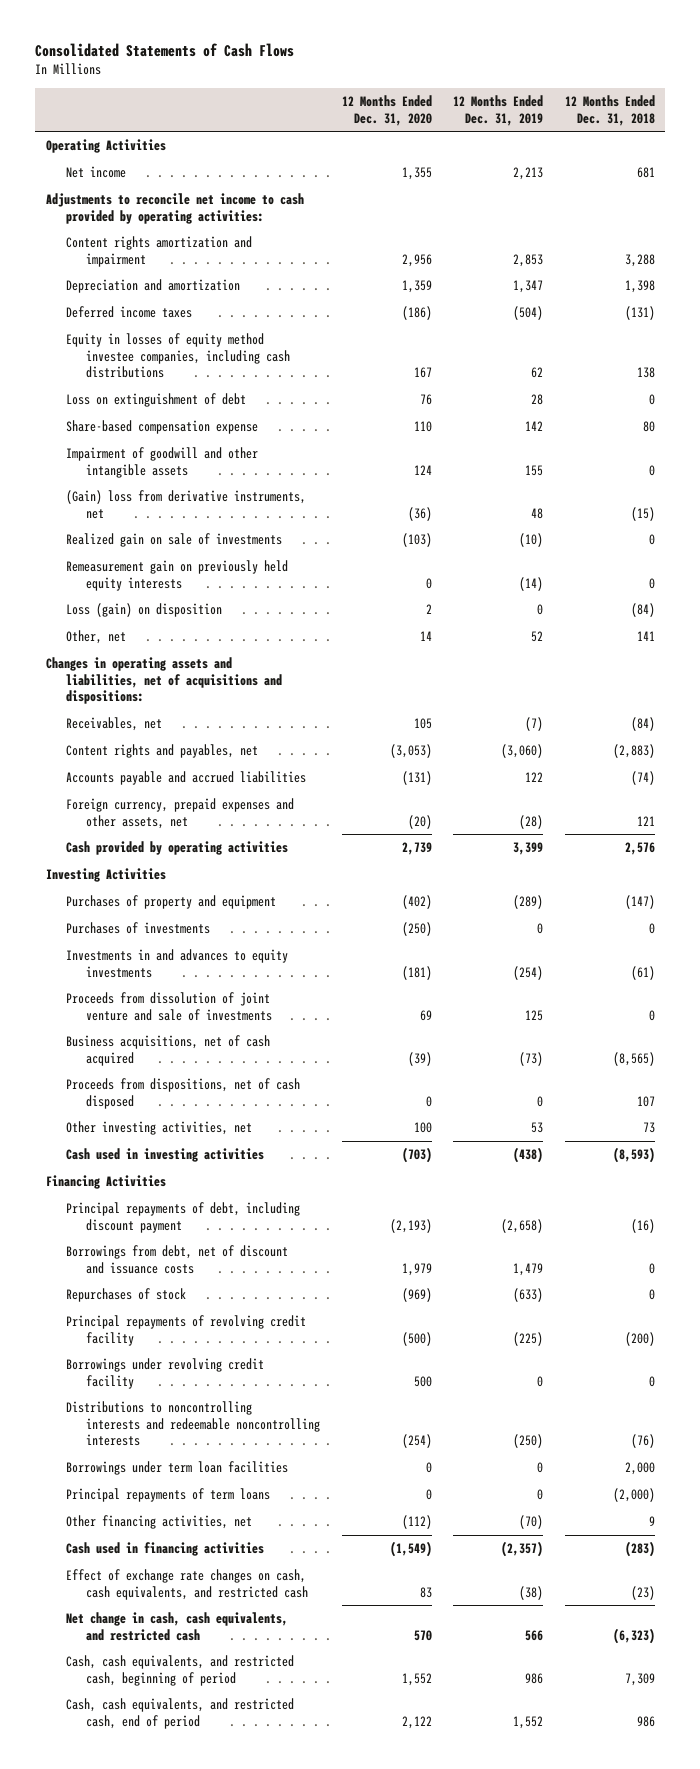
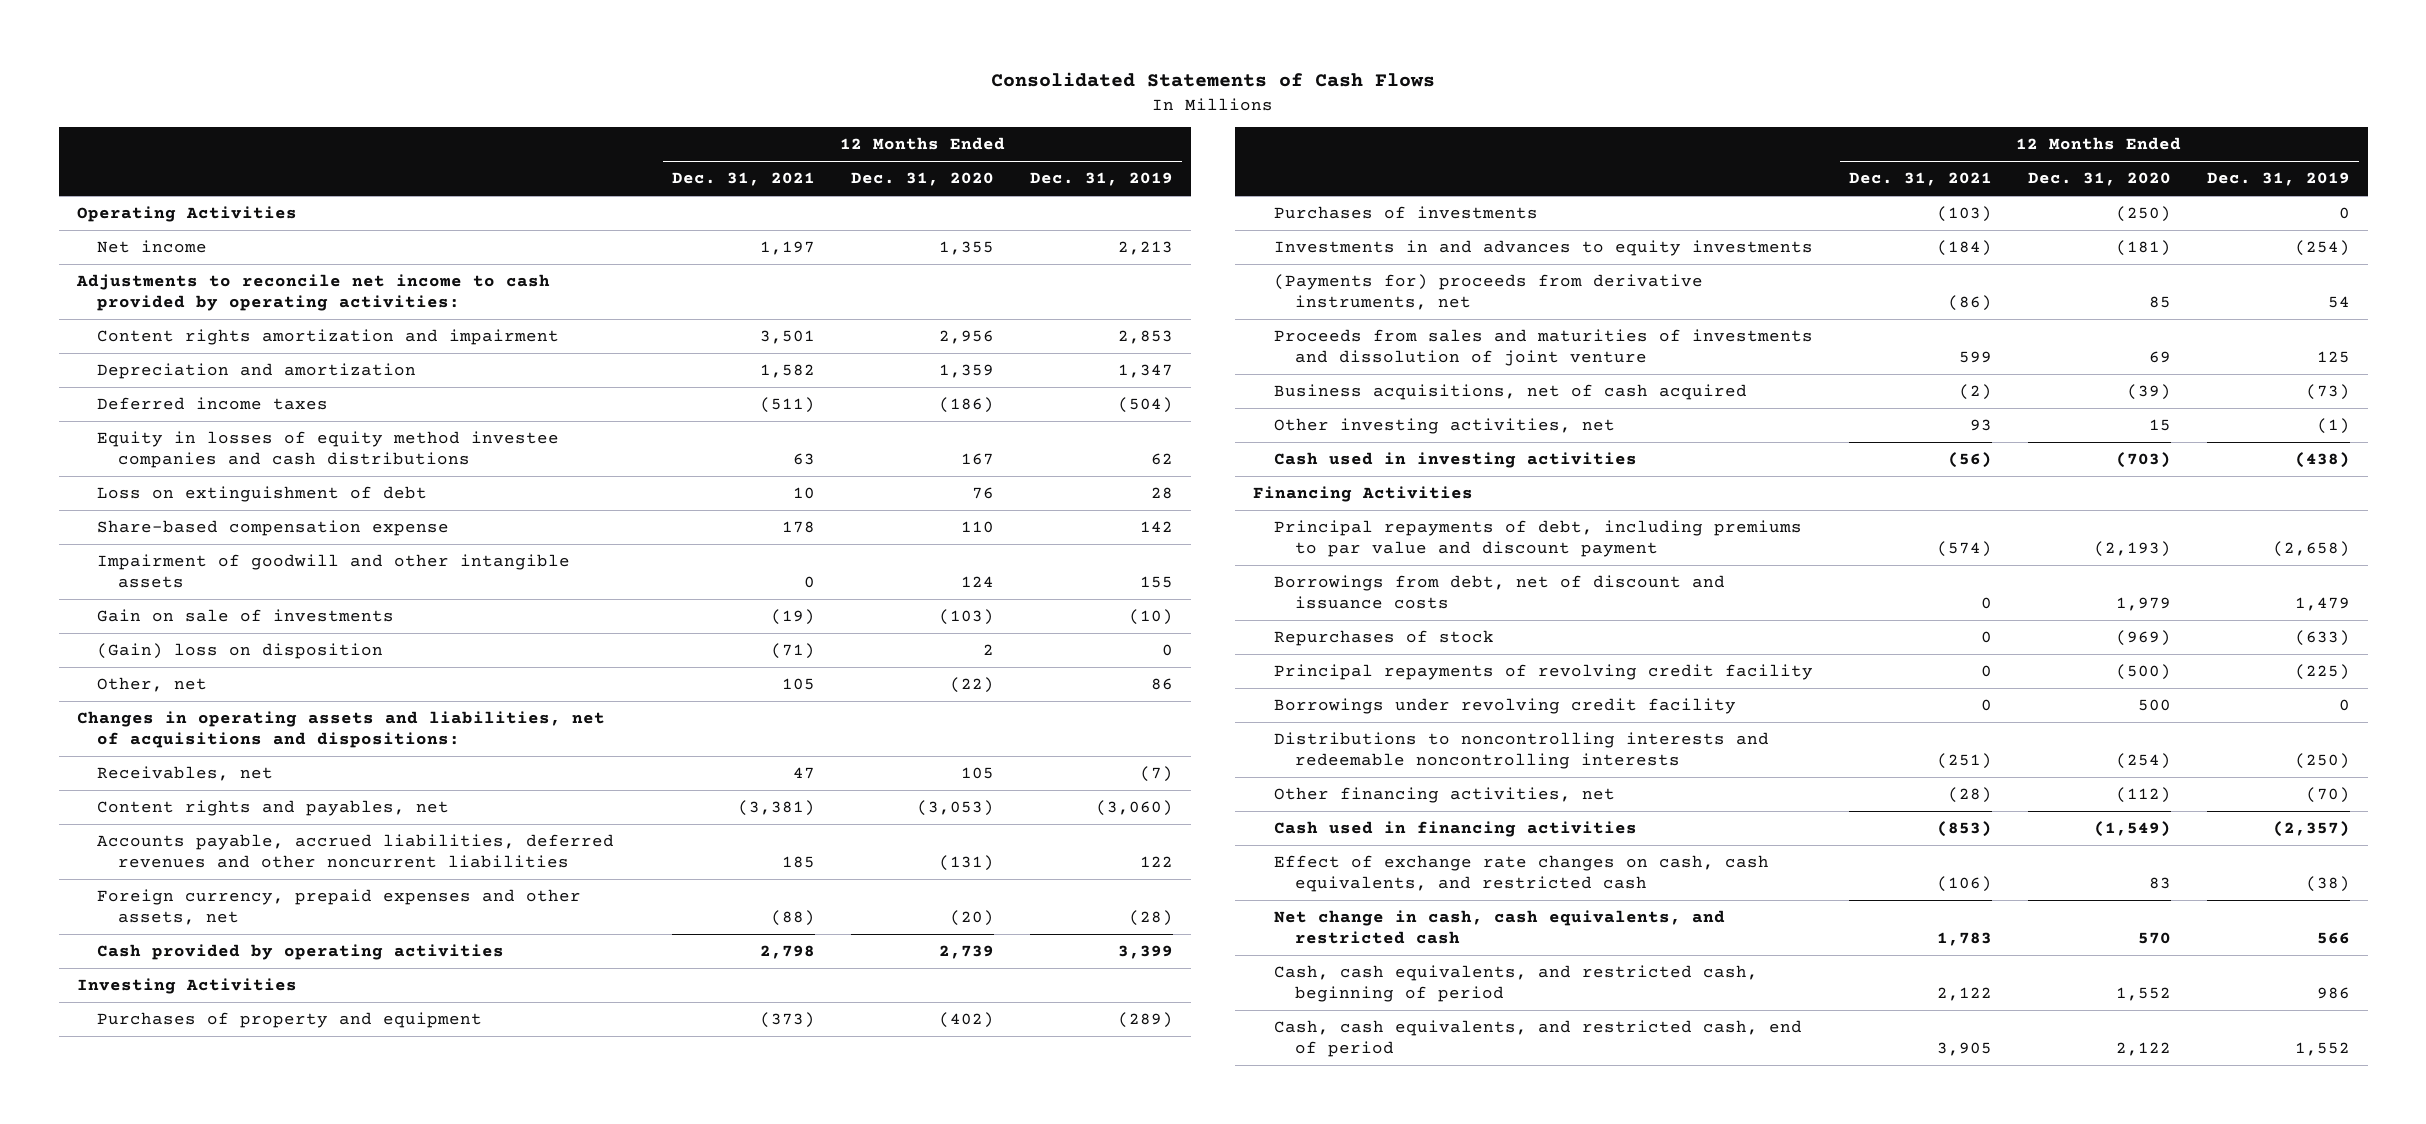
[564,94,655,126] 12 Months Ended Dec. 31, 2018 -> none
none -> [672,172,816,187] Dec. 31, 2021
[65,333,290,379] Equity in losses of equity method investee companies, including cash distributions -> [97,431,560,469] Equity in losses of equity method investee companies and cash distributions
[65,490,306,519] (Gain) loss from derivative instruments, net -> none
[65,560,288,591] Remeasurement gain on previously held equity interests -> none
[65,533,282,548] Realized gain on sale of investments -> [97,609,395,623] Gain on sale of investments
[65,603,222,618] Loss (gain) on disposition -> [97,643,384,660] (Gain) loss on disposition
[419,631,432,642] 14 -> [950,677,995,694] (22)
[531,631,544,643] 52 -> [1151,678,1174,691] 86
[65,771,306,786] Accounts payable and accrued liabilities -> [97,834,615,869] Accounts payable, accrued liabilities, deferred revenues and other noncurrent liabilities
none -> [1273,274,1703,311] (Payments for) proceeds from derivative instruments, net
[65,992,272,1021] Proceeds from dissolution of joint venture and sale of investments -> [1273,329,1813,367] Proceeds from sales and maturities of investments and dissolution of joint venture
[65,1078,300,1109] Proceeds from dispositions, net of cash disposed -> none
[413,1122,432,1134] 100 -> [2148,419,2171,432] 15
[531,1122,544,1134] 53 -> [2316,418,2350,435] (1)
[65,1202,300,1233] Principal repayments of debt, including discount payment -> [1273,520,1802,558] Principal repayments of debt, including premiums to par value and discount payment
[65,1461,288,1476] Borrowings under term loan facilities -> none
[65,1488,270,1503] Principal repayments of term loans -> none

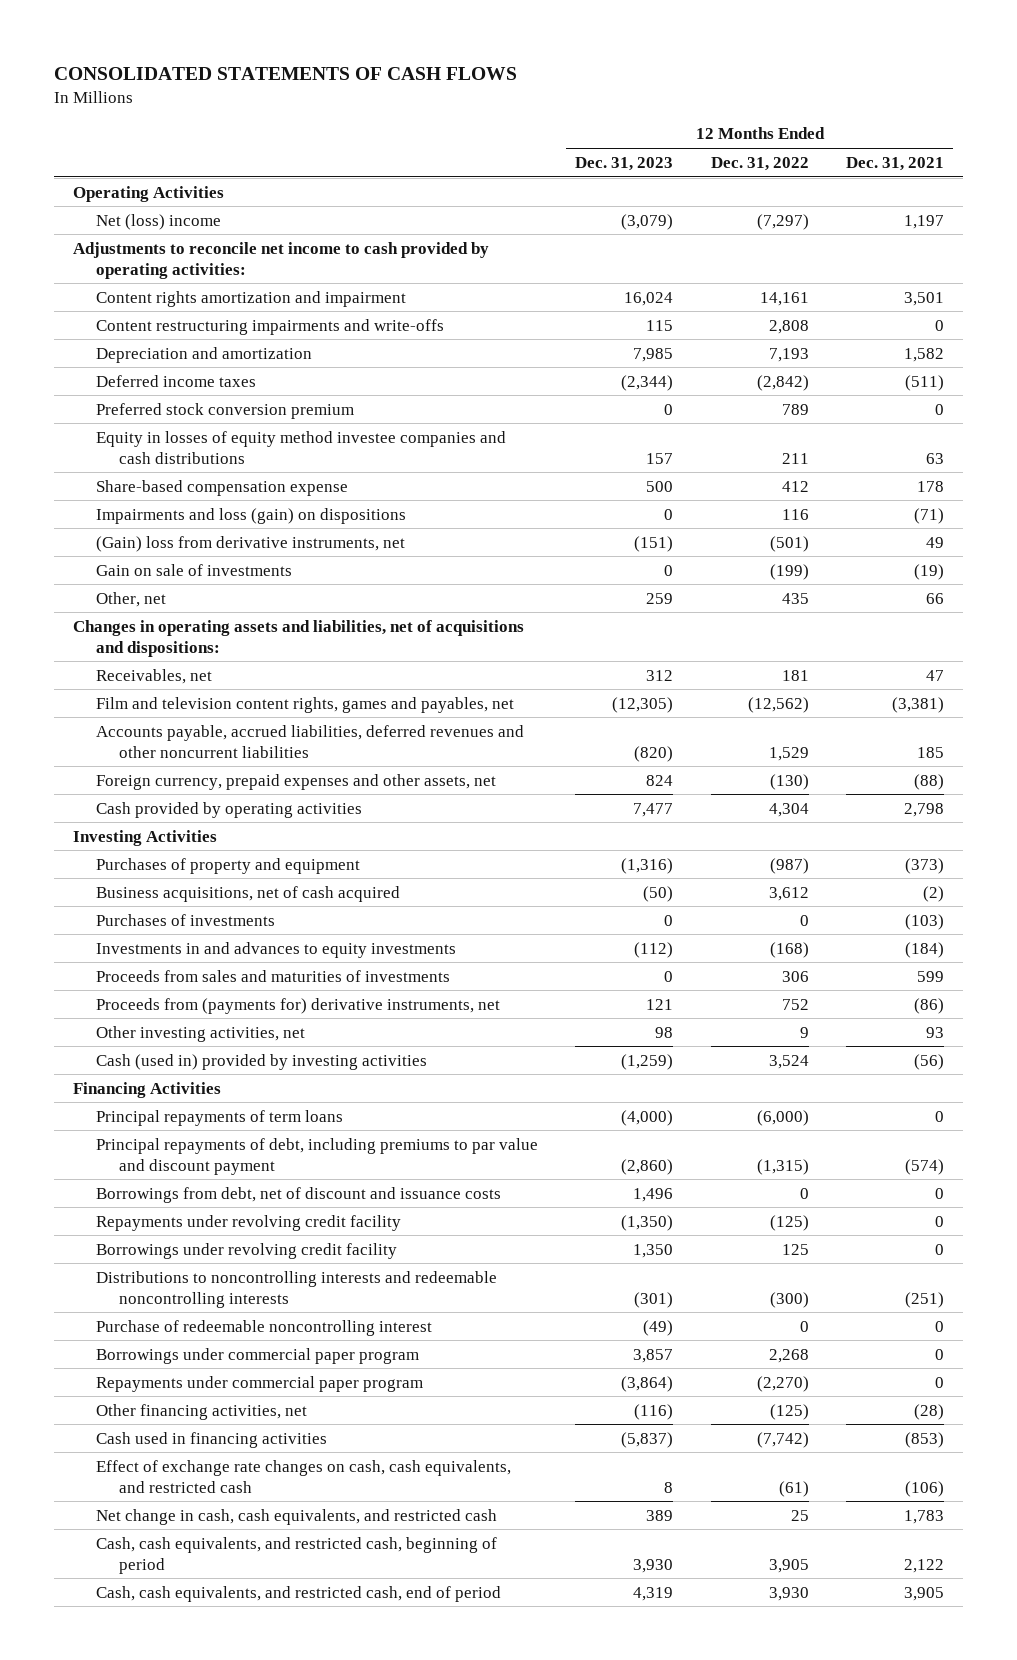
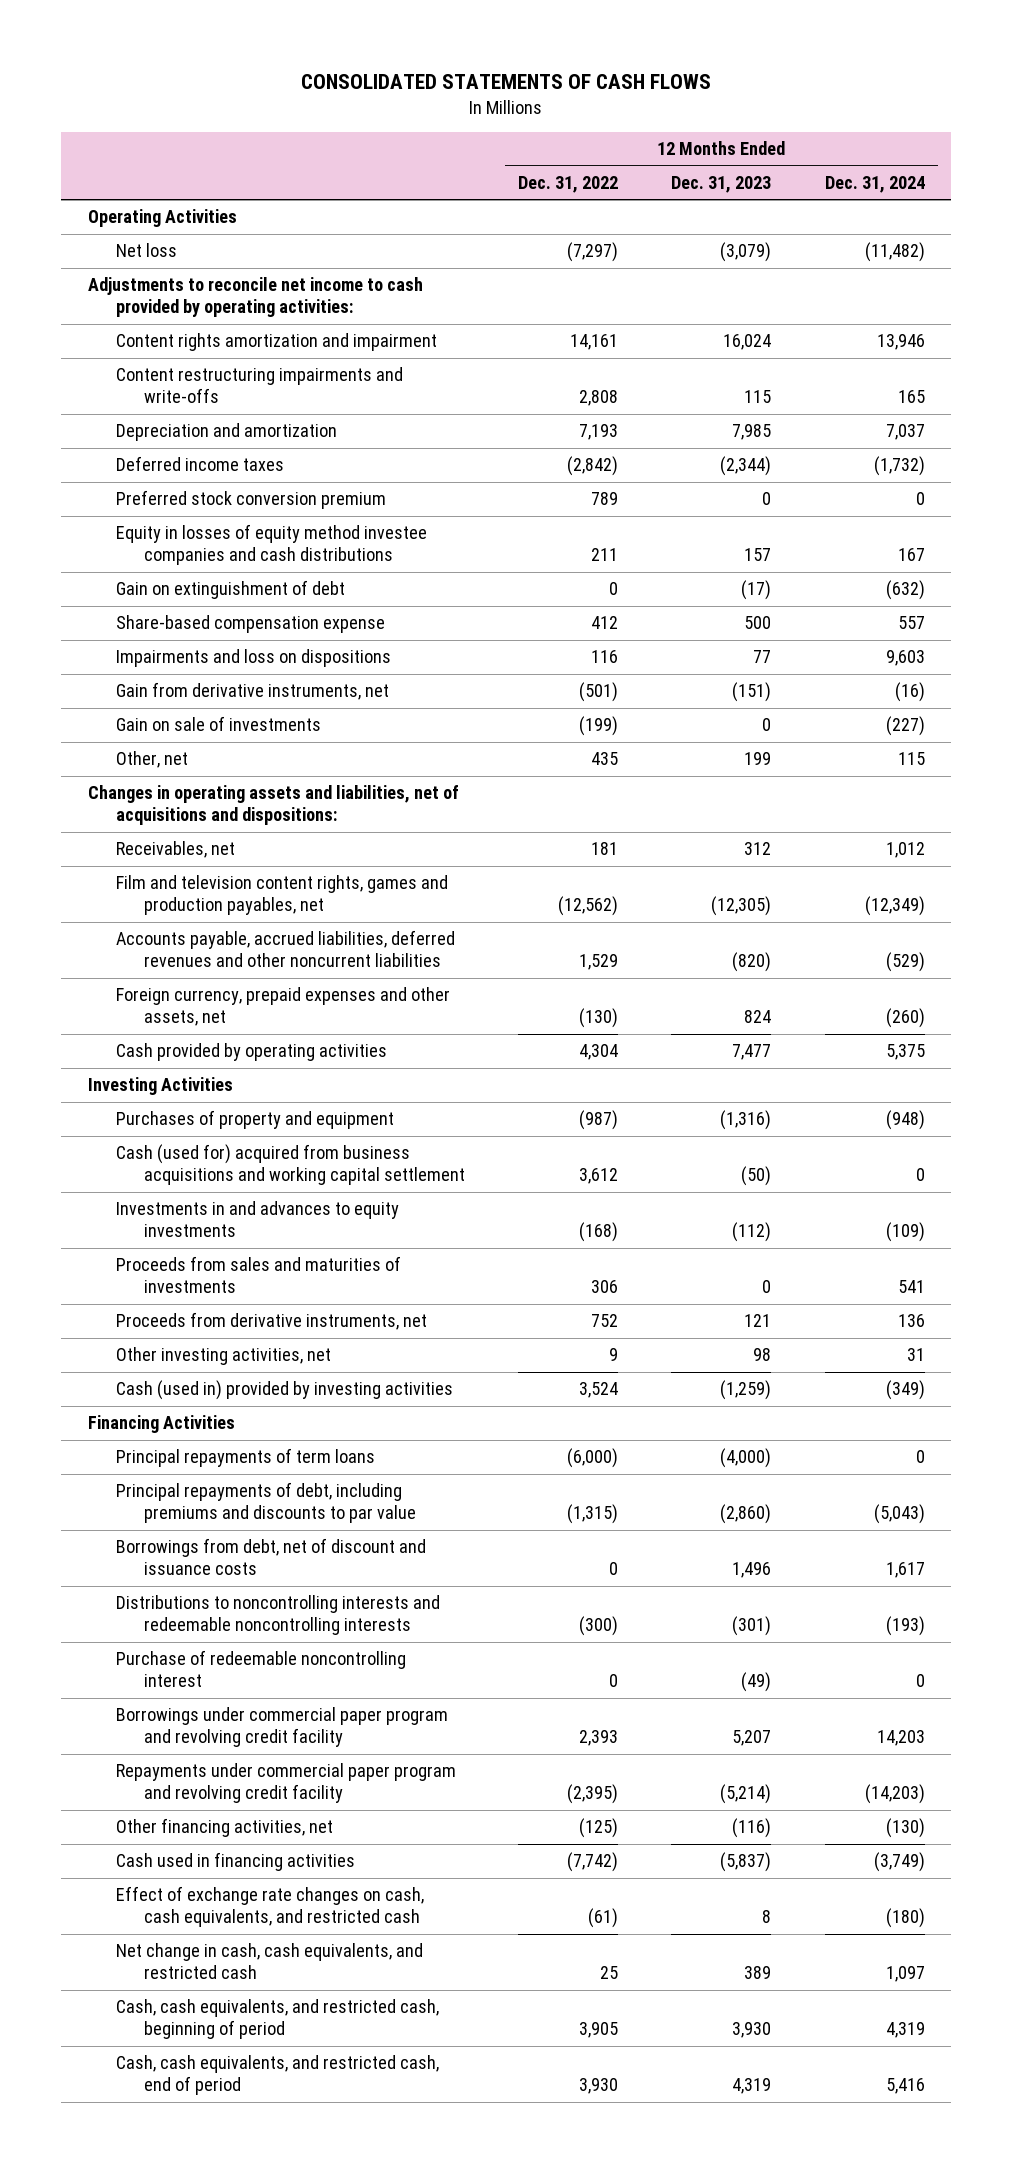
[846,156,945,171] Dec. 31, 2021 -> none
none -> [824,175,925,193] Dec. 31, 2024
[95,213,221,230] Net (loss) income -> [115,243,177,258] Net loss
none -> [115,580,345,600] Gain on extinguishment of debt
[95,507,406,524] Impairments and loss (gain) on dispositions -> [115,649,391,668] Impairments and loss on dispositions
[664,508,674,520] 0 -> [753,650,772,664] 77
[95,535,405,552] (Gain) loss from derivative instruments, net -> [115,682,389,701] Gain from derivative instruments, net
[646,592,674,604] 259 -> [744,752,772,766] 199
[95,696,514,713] Film and television content rights, games and payables, net -> [115,875,448,916] Film and television content rights, games and production payables, net
[95,913,275,926] Purchases of investments -> none
[95,885,400,902] Business acquisitions, net of cash acquired -> [115,1144,465,1186] Cash (used for) acquired from business acquisitions and working capital settlement
[95,997,500,1014] Proceeds from (payments for) derivative instruments, net -> [115,1312,427,1331] Proceeds from derivative instruments, net
[95,1137,538,1175] Principal repayments of debt, including premiums to par value and discount payment -> [115,1482,416,1524] Principal repayments of debt, including premiums and discounts to par value
[95,1214,401,1231] Repayments under revolving credit facility -> none
[95,1242,397,1259] Borrowings under revolving credit facility -> none
[95,1347,419,1364] Borrowings under commercial paper program -> [115,1707,448,1748] Borrowings under commercial paper program and revolving credit facility
[633,1348,674,1363] 3,857 -> [732,1730,772,1747] 5,207
[768,1348,809,1363] 2,268 -> [579,1730,619,1747] 2,393
[95,1375,423,1392] Repayments under commercial paper program -> [115,1763,456,1804] Repayments under commercial paper program and revolving credit facility
[621,1375,674,1392] (3,864) -> [720,1784,772,1805] (5,214)
[756,1375,809,1392] (2,270) -> [567,1784,619,1805] (2,395)

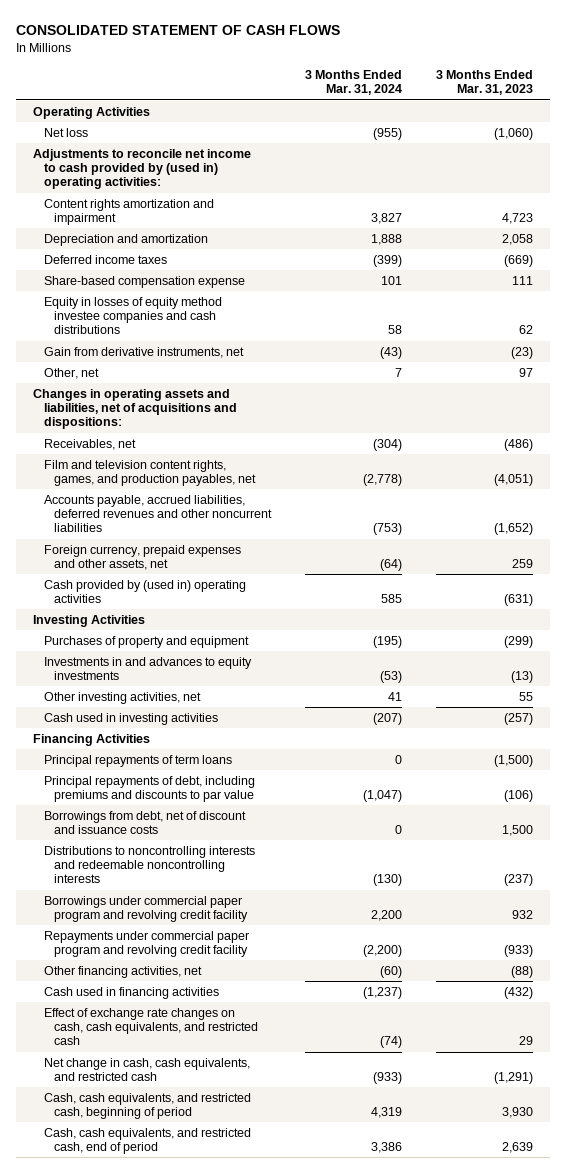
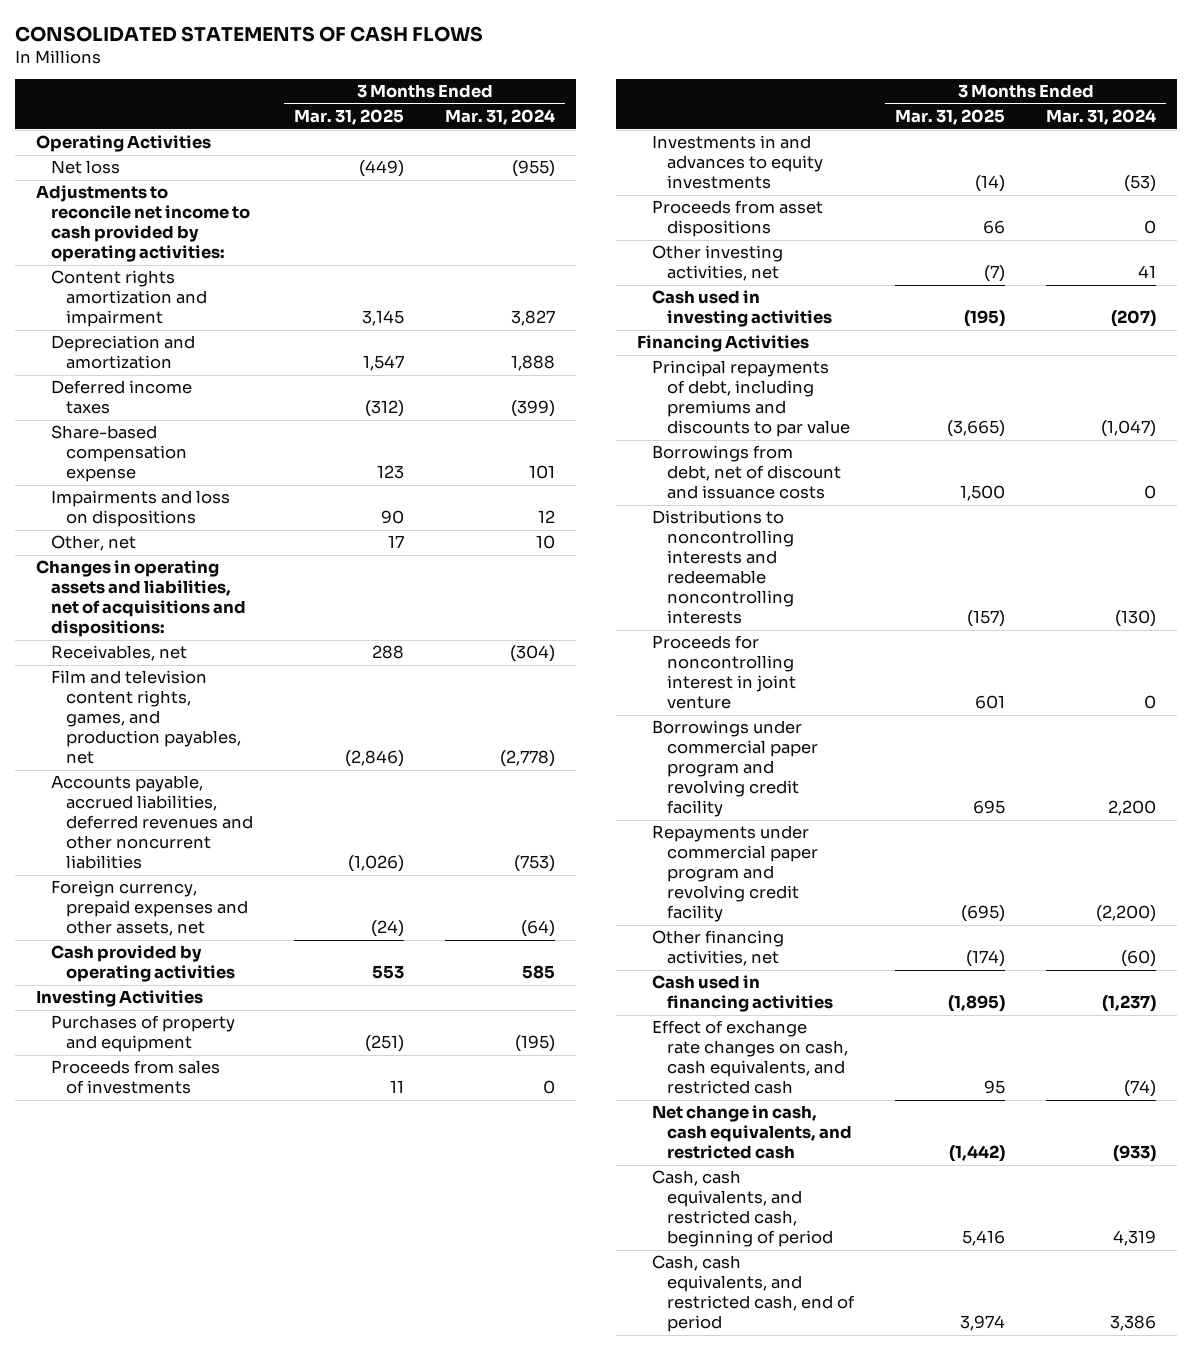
[16,25,341,36] CONSOLIDATED STATEMENT OF CASH FLOWS -> [15,25,484,42] CONSOLIDATED STATEMENTS OF CASH FLOWS
[435,69,533,96] 3 Months Ended Mar. 31, 2023 -> none
none -> [294,109,405,126] Mar. 31, 2025
[32,148,251,190] Adjustments to reconcile net income to cash provided by (used in) operating activities: -> [35,185,251,263] Adjustments to reconcile net income to cash provided by operating activities:
[43,296,222,335] Equity in losses of equity method investee companies and cash distributions -> none
[43,346,244,358] Gain from derivative instruments, net -> none
none -> [51,490,231,528] Impairments and loss on dispositions
[395,367,403,377] 7 -> [536,535,556,550] 10
[43,579,246,604] Cash provided by (used in) operating activities -> [51,945,236,983] Cash provided by operating activities
none -> [51,1060,221,1095] Proceeds from sales of investments
none -> [652,200,824,238] Proceeds from asset dispositions
[43,754,232,767] Principal repayments of term loans -> none
none -> [652,635,797,710] Proceeds for noncontrolling interest in joint venture

